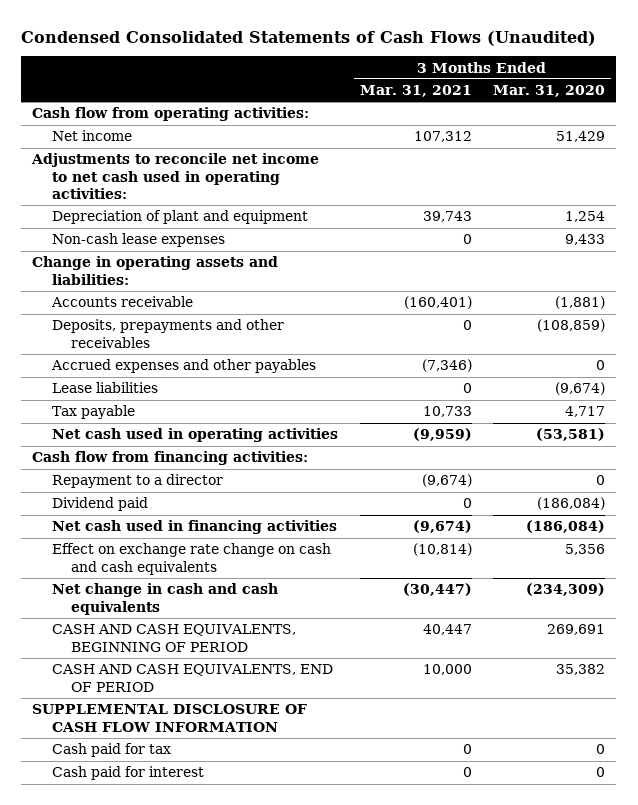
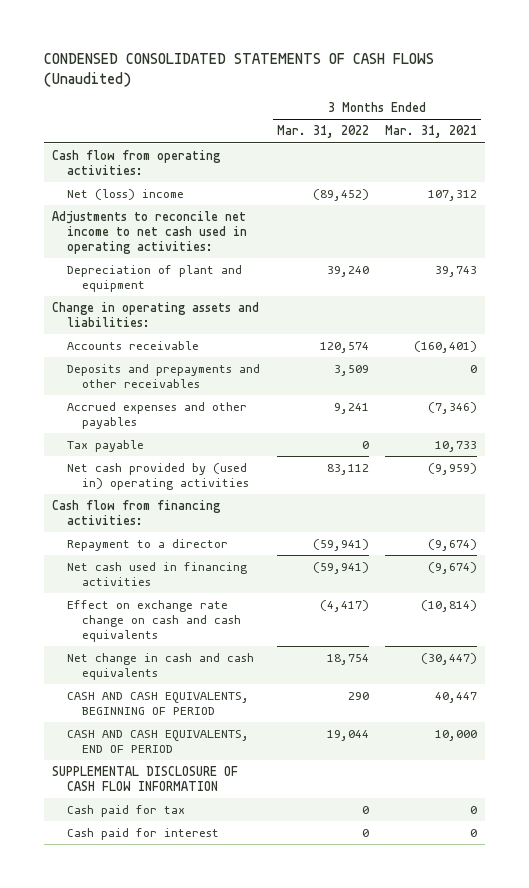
[21,30,597,46] Condensed Consolidated Statements of Cash Flows (Unaudited) -> [44,52,435,87] CONDENSED CONSOLIDATED STATEMENTS OF CASH FLOWS (Unaudited)
[493,85,606,98] Mar. 31, 2020 -> none
none -> [276,125,369,139] Mar. 31, 2022
[51,130,132,142] Net income -> [67,188,185,200] Net (loss) income
[51,233,225,248] Non-cash lease expenses -> none
[51,319,284,348] Deposits, prepayments and other receivables -> [67,363,261,389] Deposits and prepayments and other receivables
[51,382,158,394] Lease liabilities -> none
[51,428,338,443] Net cash used in operating activities -> [67,462,250,491] Net cash provided by (used in) operating activities
[51,497,148,512] Dividend paid -> none

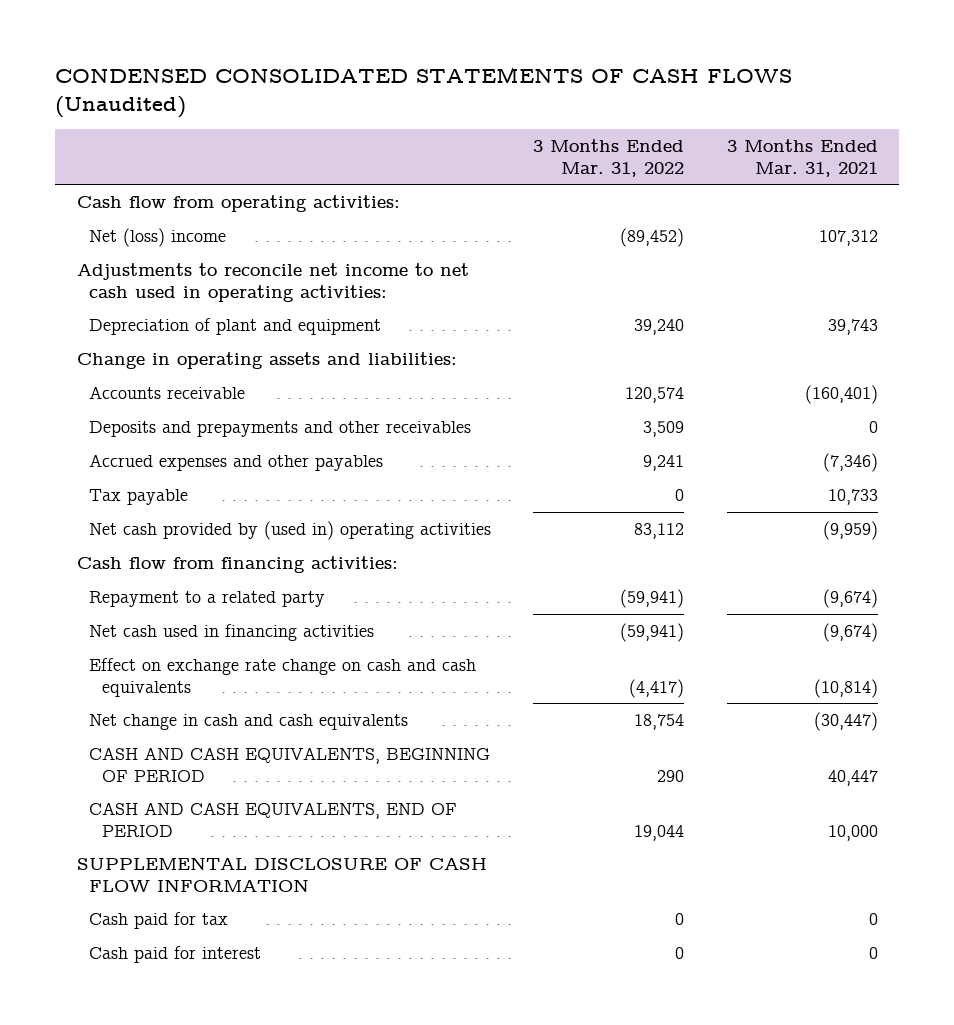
[67,538,229,551] Repayment to a director -> [89,591,326,608] Repayment to a related party

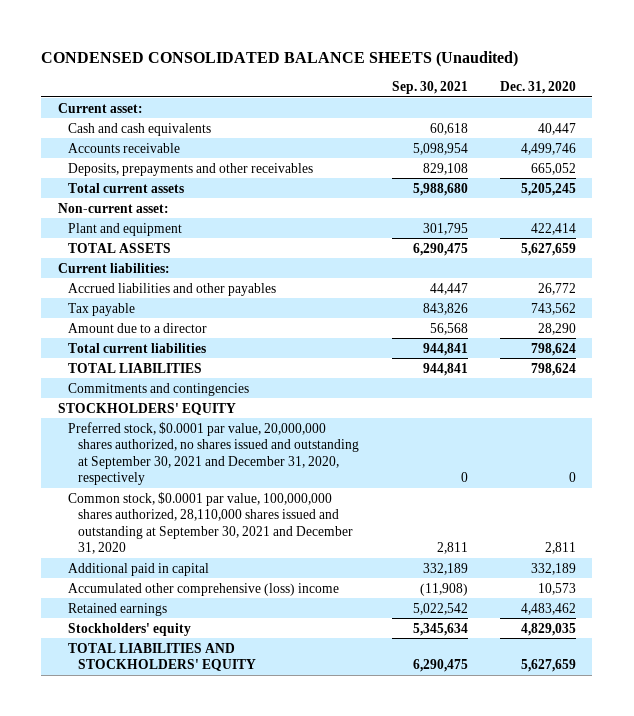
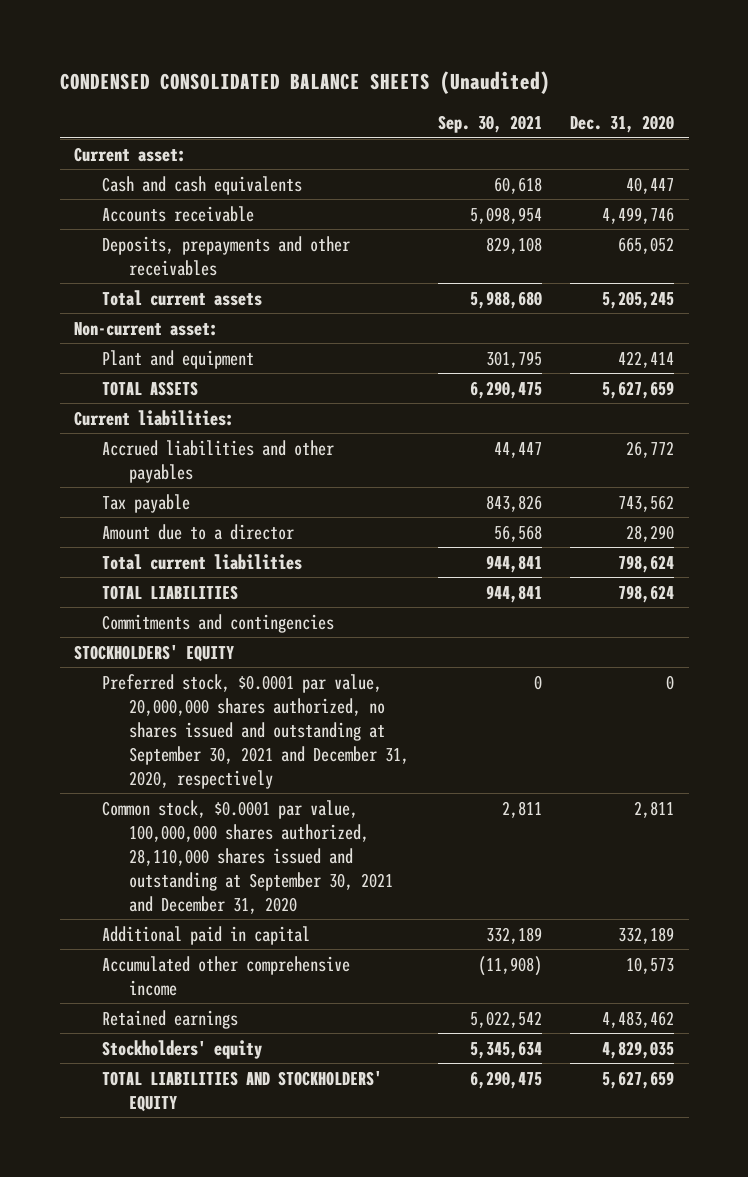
[68,582,340,596] Accumulated other comprehensive (loss) income -> [101,955,350,996] Accumulated other comprehensive income

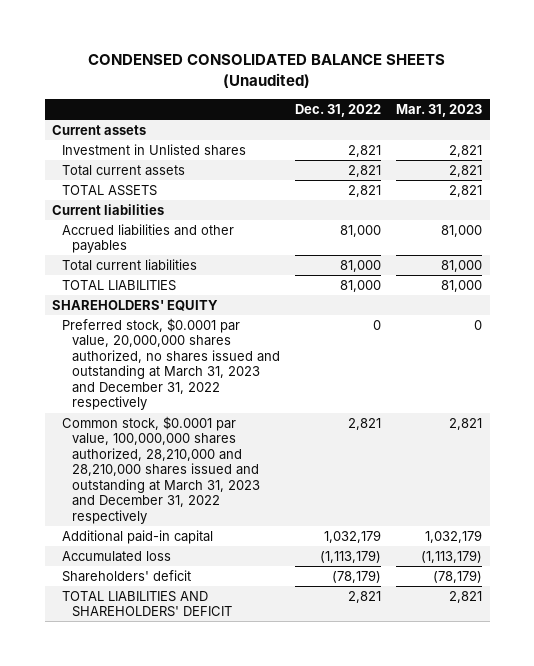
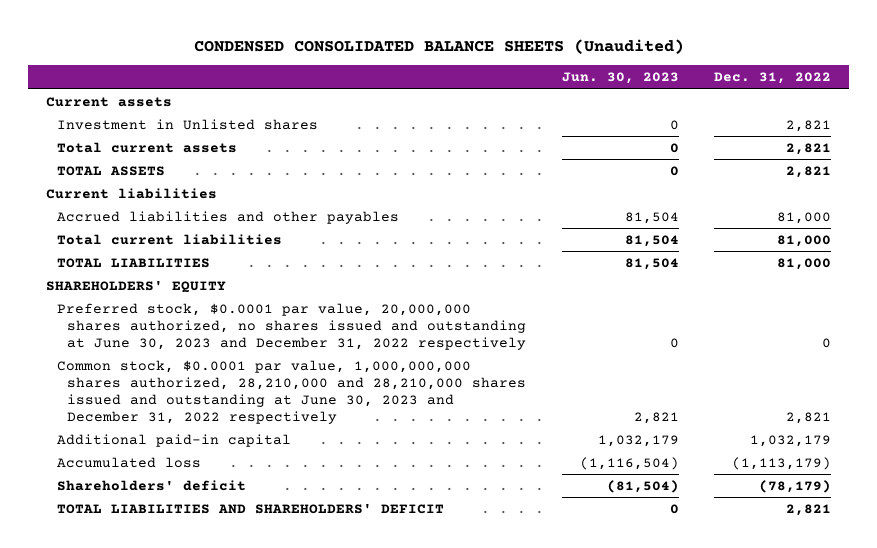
[396,104,483,118] Mar. 31, 2023 -> none
none -> [561,72,679,85] Jun. 30, 2023
[62,317,280,411] Preferred stock, $0.0001 par value, 20,000,000 shares authorized, no shares issued and outstanding at March 31, 2023 and December 31, 2022 respectively -> [56,302,527,350] Preferred stock, $0.0001 par value, 20,000,000 shares authorized, no shares issued and outstanding at June 30, 2023 and December 31, 2022 respectively
[62,415,260,524] Common stock, $0.0001 par value, 100,000,000 shares authorized, 28,210,000 and 28,210,000 shares issued and outstanding at March 31, 2023 and December 31, 2022 respectively -> [56,359,527,424] Common stock, $0.0001 par value, 1,000,000,000 shares authorized, 28,210,000 and 28,210,000 shares issued and outstanding at June 30, 2023 and December 31, 2022 respectively

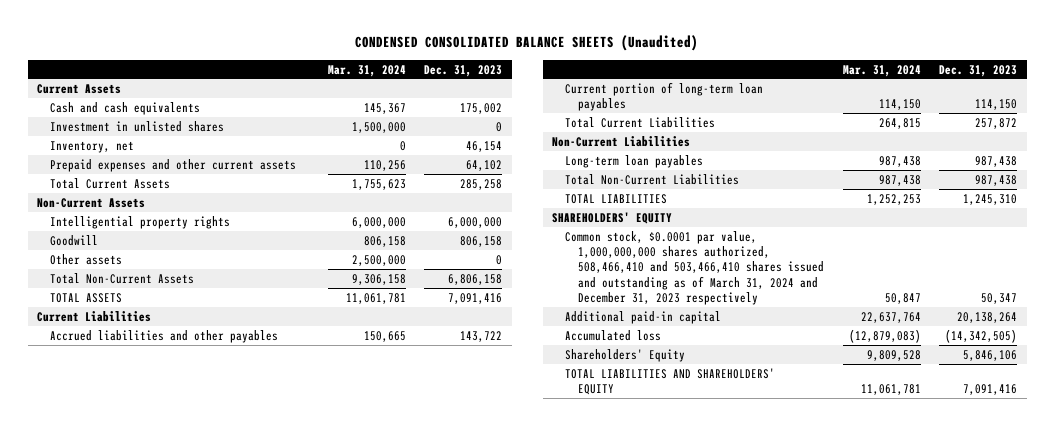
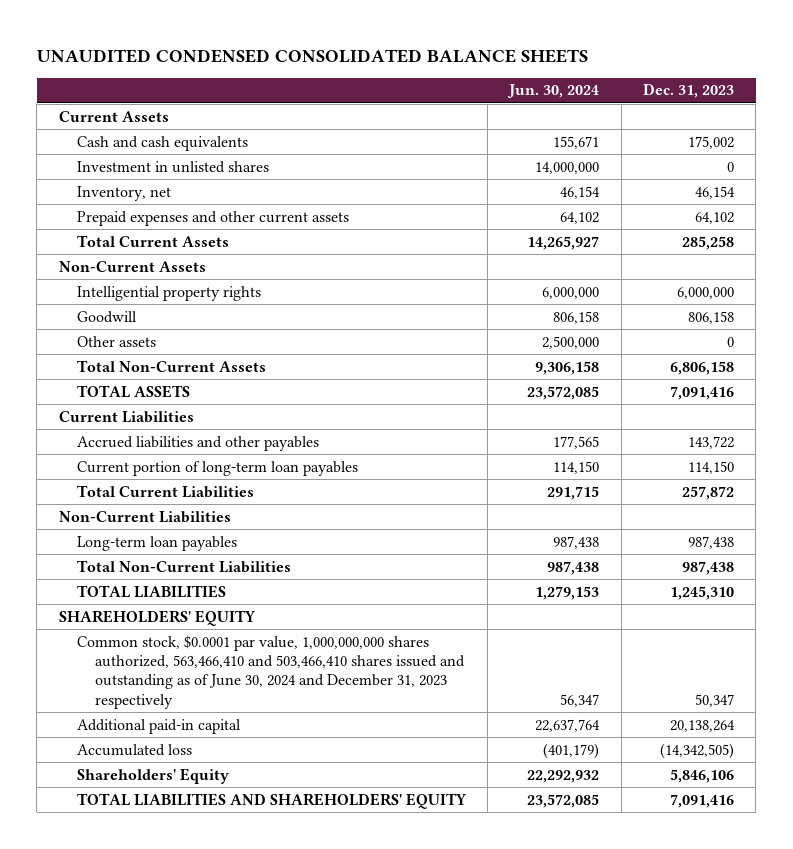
[355,35,699,52] CONDENSED CONSOLIDATED BALANCE SHEETS (Unaudited) -> [36,48,588,63] UNAUDITED CONDENSED CONSOLIDATED BALANCE SHEETS
[327,64,406,77] Mar. 31, 2024 -> none
none -> [507,84,600,99] Jun. 30, 2024
[565,230,825,306] Common stock, $0.0001 par value, 1,000,000,000 shares authorized, 508,466,410 and 503,466,410 shares issued and outstanding as of March 31, 2024 and December 31, 2023 respectively -> [76,634,466,709] Common stock, $0.0001 par value, 1,000,000,000 shares authorized, 563,466,410 and 503,466,410 shares issued and outstanding as of June 30, 2024 and December 31, 2023 respectively

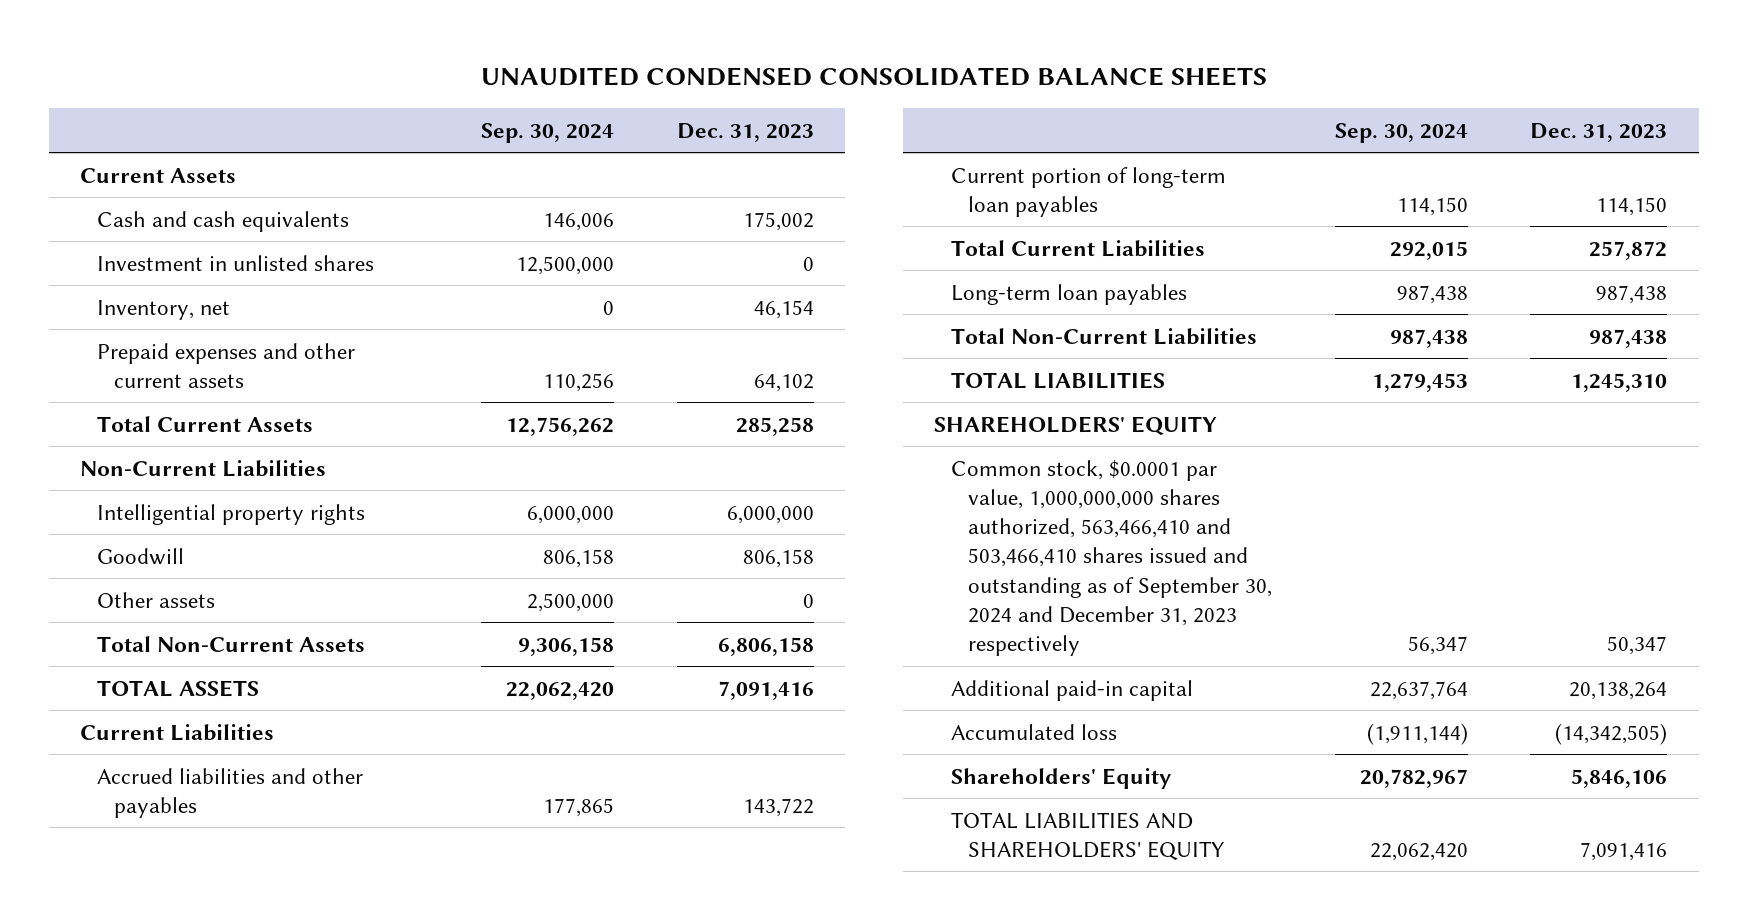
[507,84,600,99] Jun. 30, 2024 -> none
none -> [481,122,615,143] Sep. 30, 2024
[58,260,206,272] Non-Current Assets -> none
[58,510,231,523] Non-Current Liabilities -> [80,459,327,477] Non-Current Liabilities
[76,634,466,709] Common stock, $0.0001 par value, 1,000,000,000 shares authorized, 563,466,410 and 503,466,410 shares issued and outstanding as of June 30, 2024 and December 31, 2023 respectively -> [950,459,1272,657] Common stock, $0.0001 par value, 1,000,000,000 shares authorized, 563,466,410 and 503,466,410 shares issued and outstanding as of September 30, 2024 and December 31, 2023 respectively

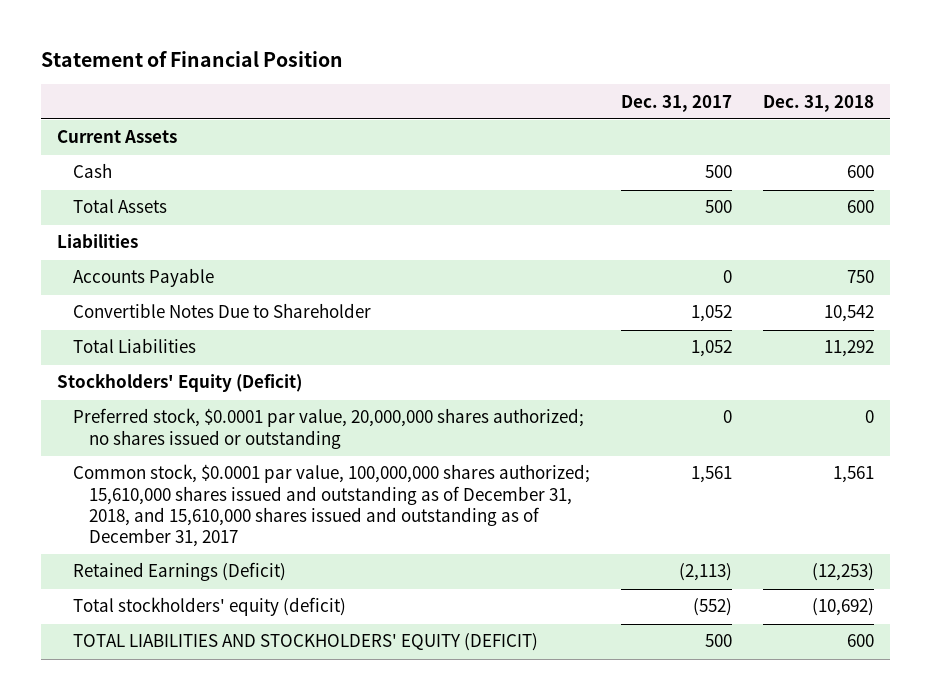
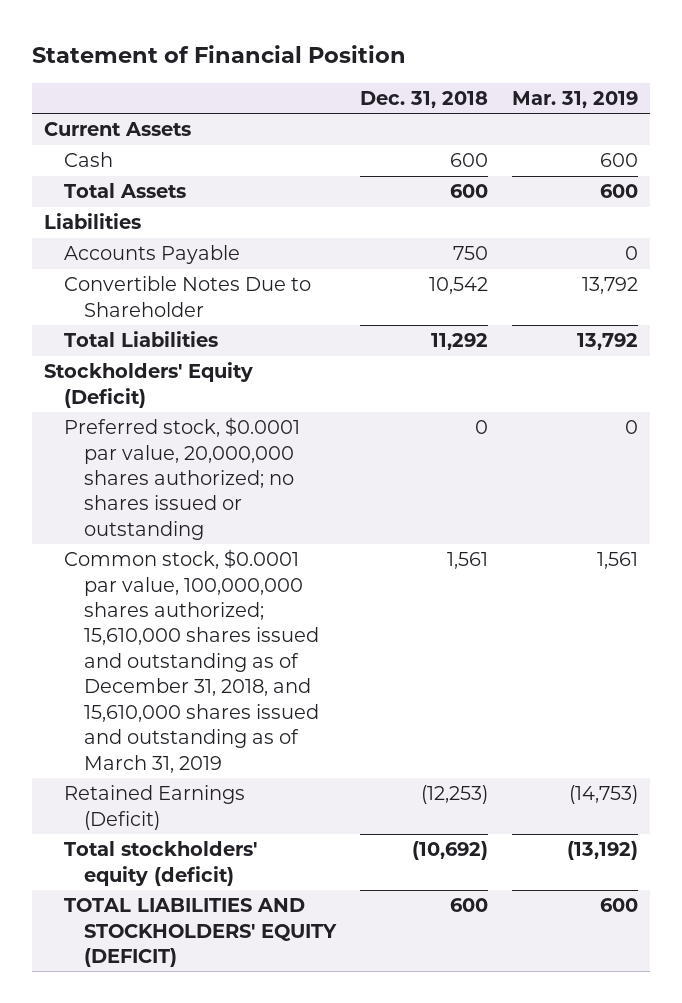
[621,94,733,112] Dec. 31, 2017 -> none
none -> [512,90,639,108] Mar. 31, 2019
[72,464,590,548] Common stock, $0.0001 par value, 100,000,000 shares authorized; 15,610,000 shares issued and outstanding as of December 31, 2018, and 15,610,000 shares issued and outstanding as of December 31, 2017 -> [64,549,319,773] Common stock, $0.0001 par value, 100,000,000 shares authorized; 15,610,000 shares issued and outstanding as of December 31, 2018, and 15,610,000 shares issued and outstanding as of March 31, 2019

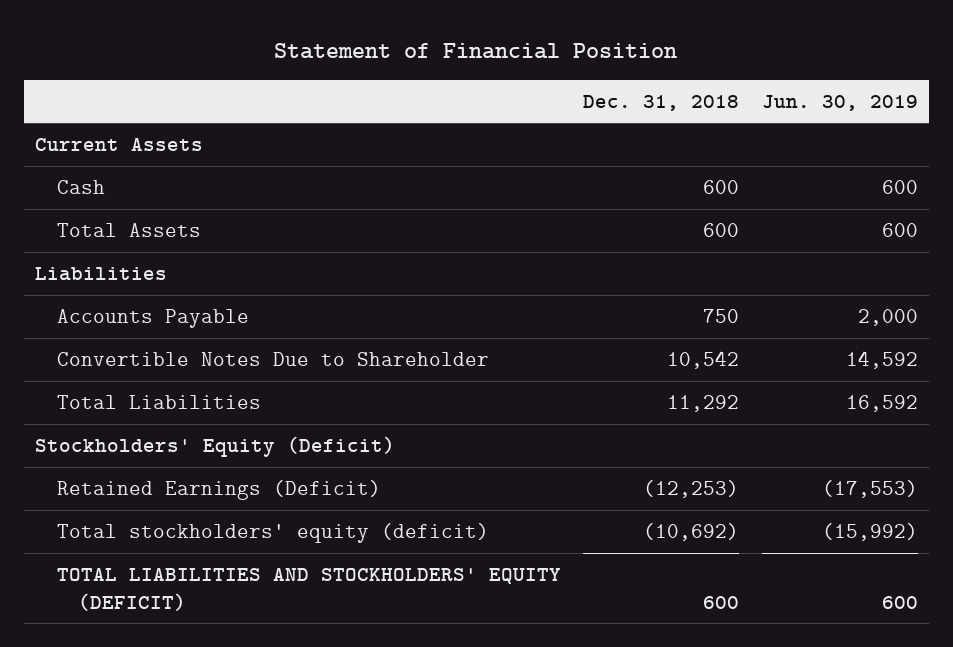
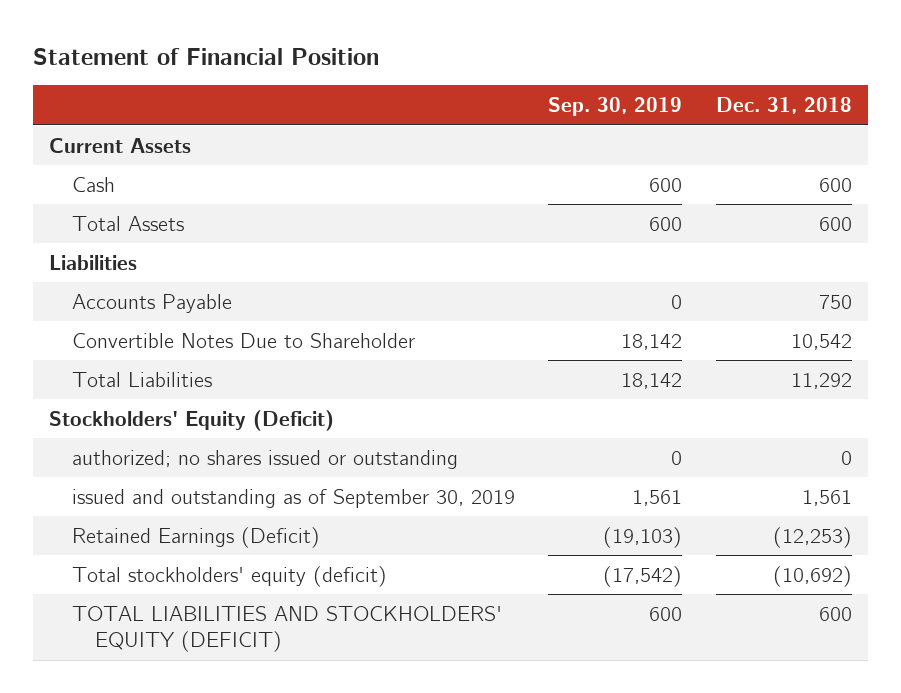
[761,94,918,111] Jun. 30, 2019 -> none
none -> [548,97,683,117] Sep. 30, 2019
none -> [71,449,458,469] authorized; no shares issued or outstanding
none -> [71,488,515,508] issued and outstanding as of September 30, 2019

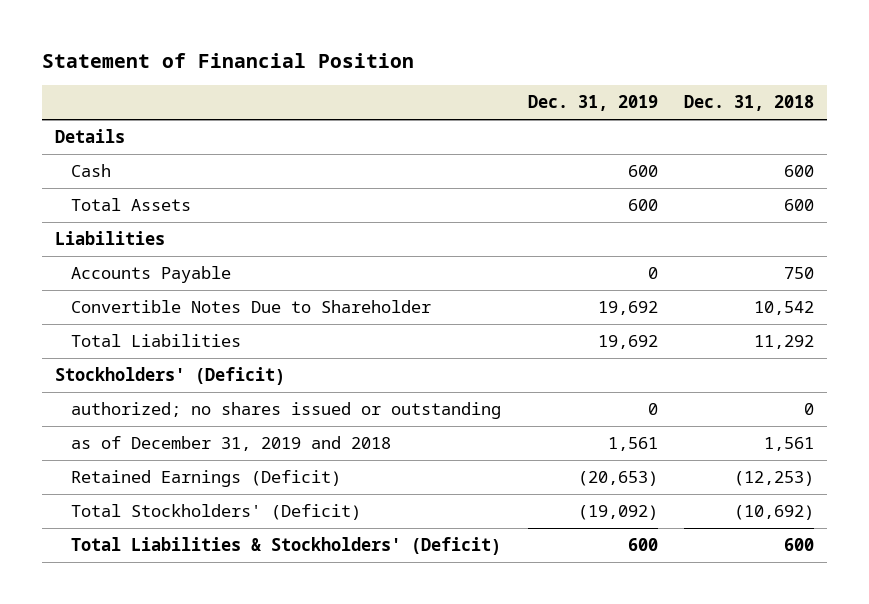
[548,97,683,117] Sep. 30, 2019 -> none
none -> [527,95,658,112] Dec. 31, 2019
[49,137,192,153] Current Assets -> none
none -> [54,129,125,144] Details
[49,409,335,431] Stockholders' Equity (Deficit) -> [54,367,285,386] Stockholders' (Deficit)
[71,488,515,508] issued and outstanding as of September 30, 2019 -> [71,436,392,452] as of December 31, 2019 and 2018
[71,565,387,587] Total stockholders' equity (deficit) -> [71,504,362,521] Total Stockholders' (Deficit)
[71,605,502,653] TOTAL LIABILITIES AND STOCKHOLDERS' EQUITY (DEFICIT) -> [71,537,502,556] Total Liabilities & Stockholders' (Deficit)

